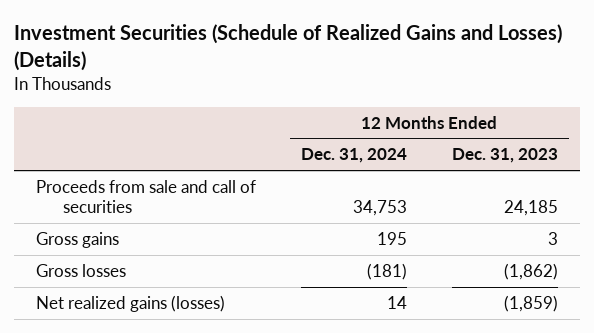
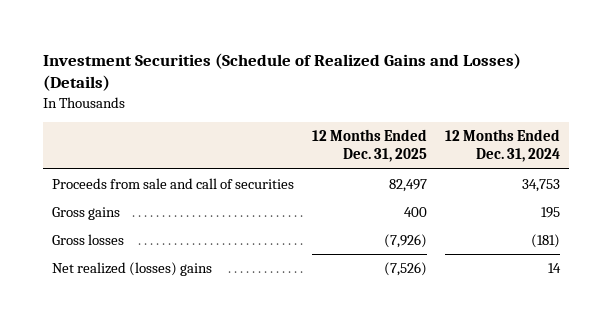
[451,148,558,164] Dec. 31, 2023 -> none
none -> [312,129,428,163] 12 Months Ended Dec. 31, 2025
[36,295,226,313] Net realized gains (losses) -> [52,262,213,277] Net realized (losses) gains

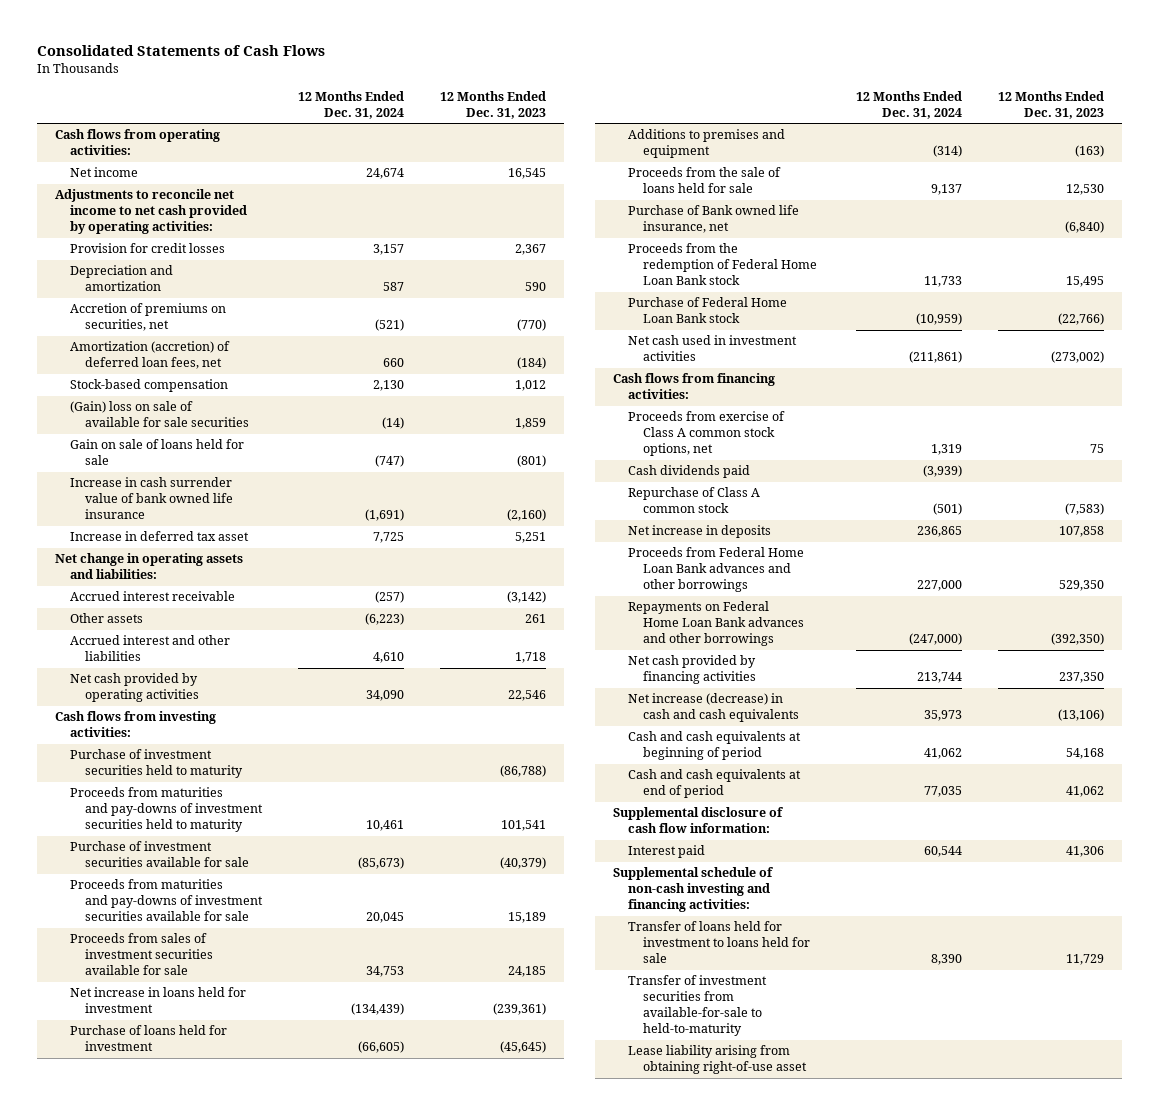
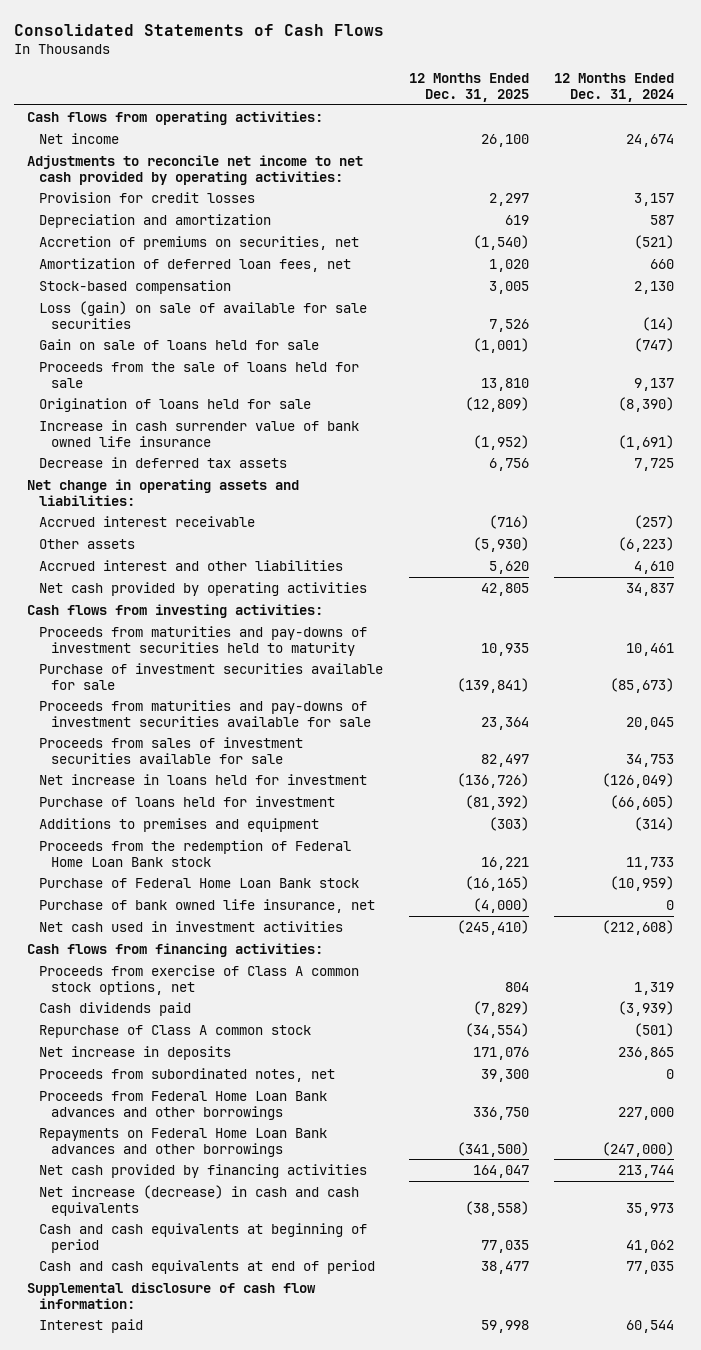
[439,90,546,119] 12 Months Ended Dec. 31, 2023 -> none
none -> [408,73,529,103] 12 Months Ended Dec. 31, 2025
[69,341,230,370] Amortization (accretion) of deferred loan fees, net -> [39,257,352,272] Amortization of deferred loan fees, net
[69,401,249,428] (Gain) loss on sale of available for sale securities -> [39,300,368,329] Loss (gain) on sale of available for sale securities
[627,167,781,194] Proceeds from the sale of loans held for sale -> [39,361,360,388] Proceeds from the sale of loans held for sale
none -> [39,397,312,412] Origination of loans held for sale
[69,531,249,542] Increase in deferred tax asset -> [39,456,288,468] Decrease in deferred tax assets
[365,690,404,702] 34,090 -> [625,582,674,596] 34,837
[69,749,243,779] Purchase of investment securities held to maturity -> none
[350,1003,404,1016] (134,439) -> [601,772,674,788] (126,049)
[627,205,799,234] Purchase of Bank owned life insurance, net -> none
none -> [39,898,376,913] Purchase of bank owned life insurance, net
[908,351,962,364] (211,861) -> [601,919,674,935] (212,608)
none -> [39,1067,336,1082] Proceeds from subordinated notes, net
[612,867,774,913] Supplemental schedule of non-cash investing and financing activities: -> none
[627,921,810,964] Transfer of loans held for investment to loans held for sale -> none
[627,975,767,1037] Transfer of investment securities from available-for-sale to held-to-maturity -> none
[627,1045,807,1075] Lease liability arising from obtaining right-of-use asset -> none

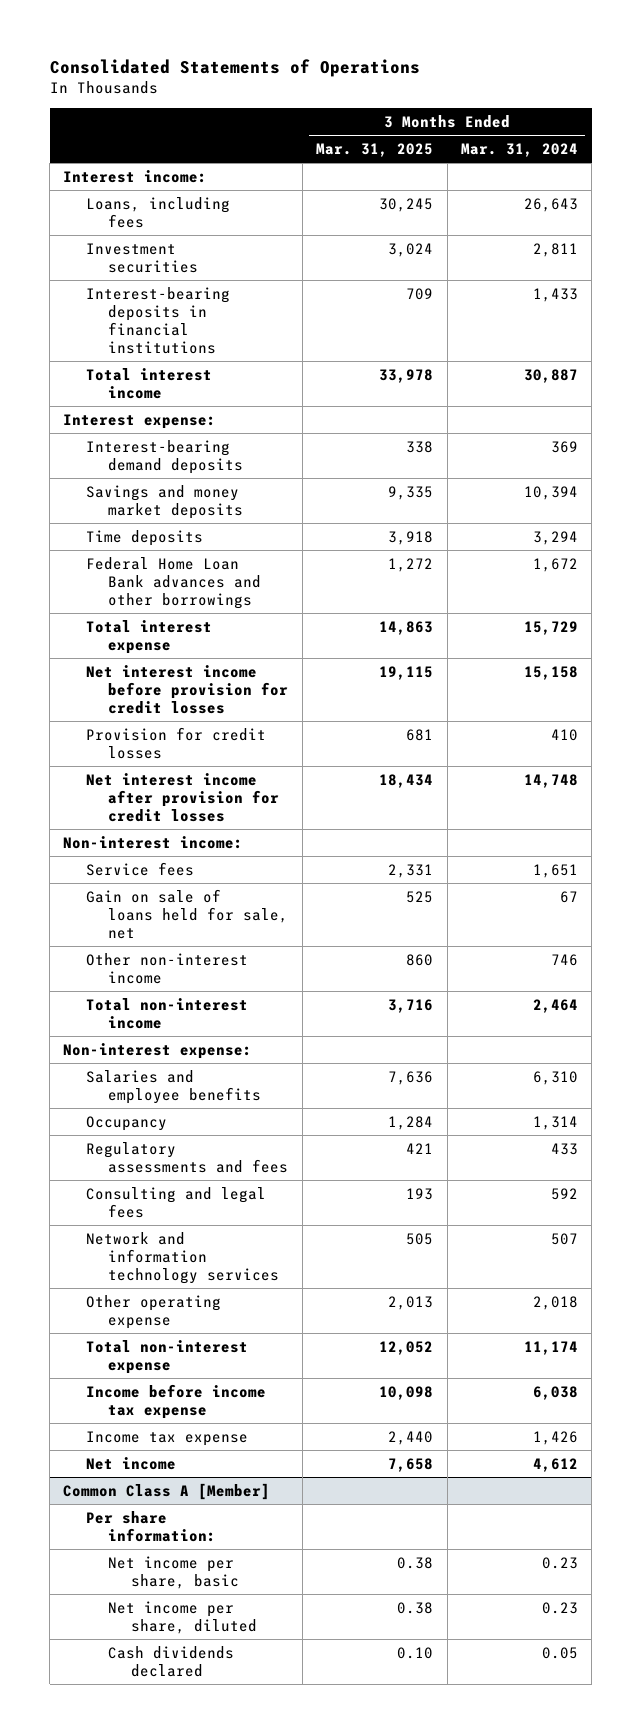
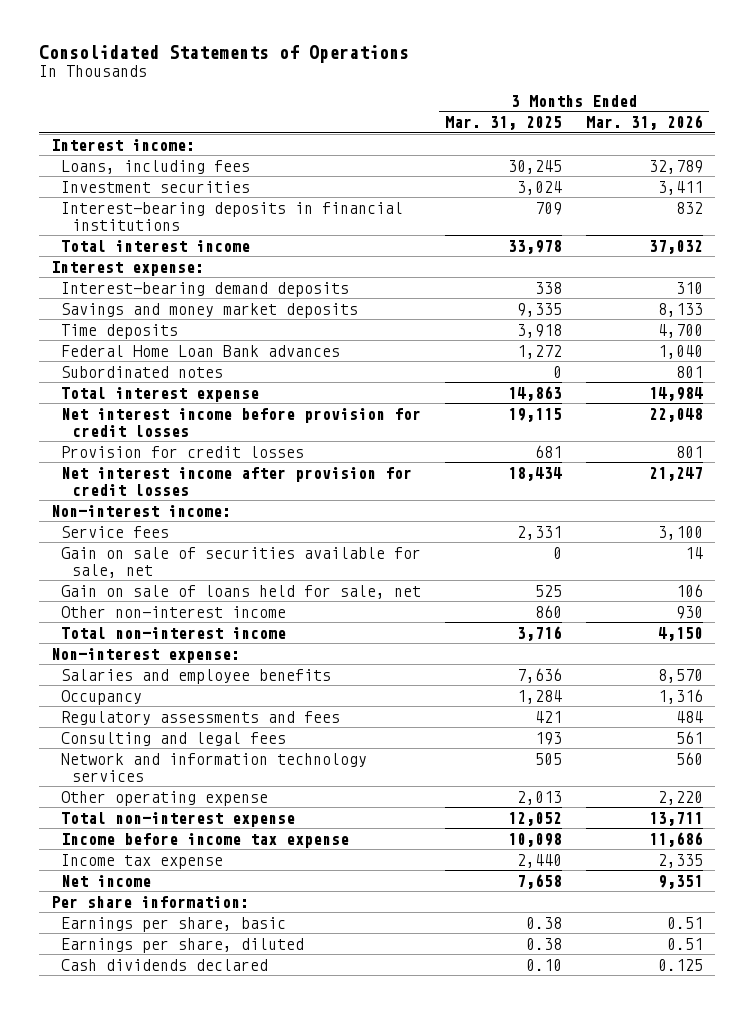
[460,143,578,158] Mar. 31, 2024 -> none
none -> [585,115,703,131] Mar. 31, 2026
[85,556,262,610] Federal Home Loan Bank advances and other borrowings -> [61,344,341,357] Federal Home Loan Bank advances
none -> [61,365,224,378] Subordinated notes
none -> [61,546,422,578] Gain on sale of securities available for sale, net
[63,1482,271,1500] Common Class A [Member] -> none
[108,1555,239,1589] Net income per share, basic -> [61,916,287,932] Earnings per share, basic
[108,1600,257,1634] Net income per share, diluted -> [61,937,305,953] Earnings per share, diluted

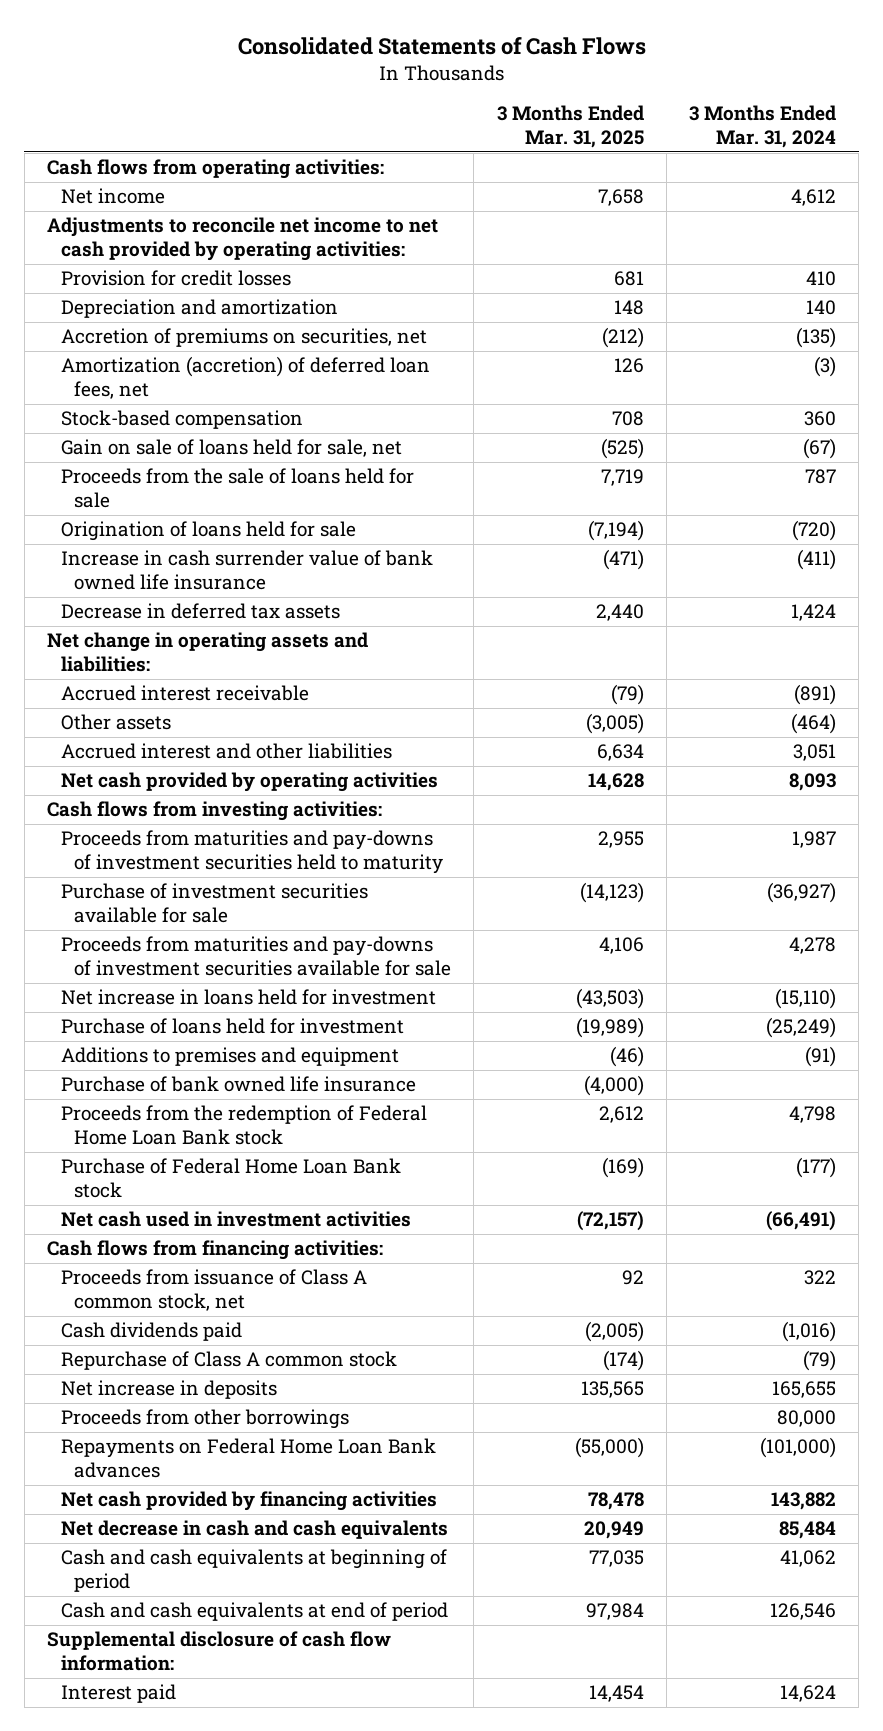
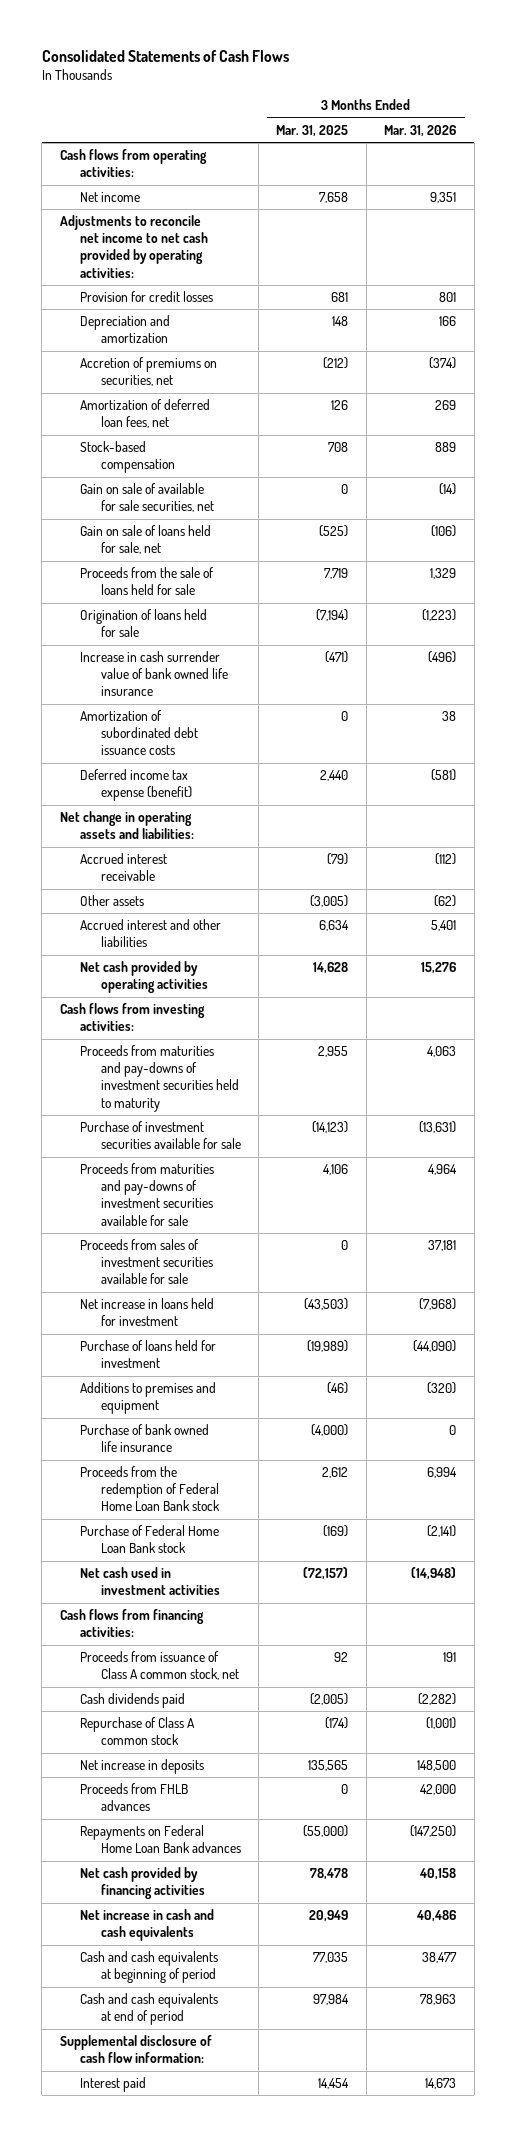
[688,104,836,148] 3 Months Ended Mar. 31, 2024 -> none
none -> [384,124,457,137] Mar. 31, 2026
[60,356,430,400] Amortization (accretion) of deferred loan fees, net -> [80,399,211,429] Amortization of deferred loan fees, net
none -> [80,483,214,513] Gain on sale of available for sale securities, net
none -> [80,710,198,756] Amortization of subordinated debt issuance costs
[60,603,340,620] Decrease in deferred tax assets -> [80,769,192,802] Deferred income tax expense (benefit)
none -> [80,1239,213,1285] Proceeds from sales of investment securities available for sale
[60,1409,349,1430] Proceeds from other borrowings -> none
none -> [80,1783,189,1812] Proceeds from FHLB advances
[60,1520,448,1540] Net decrease in cash and cash equivalents -> [80,1909,215,1942] Net increase in cash and cash equivalents

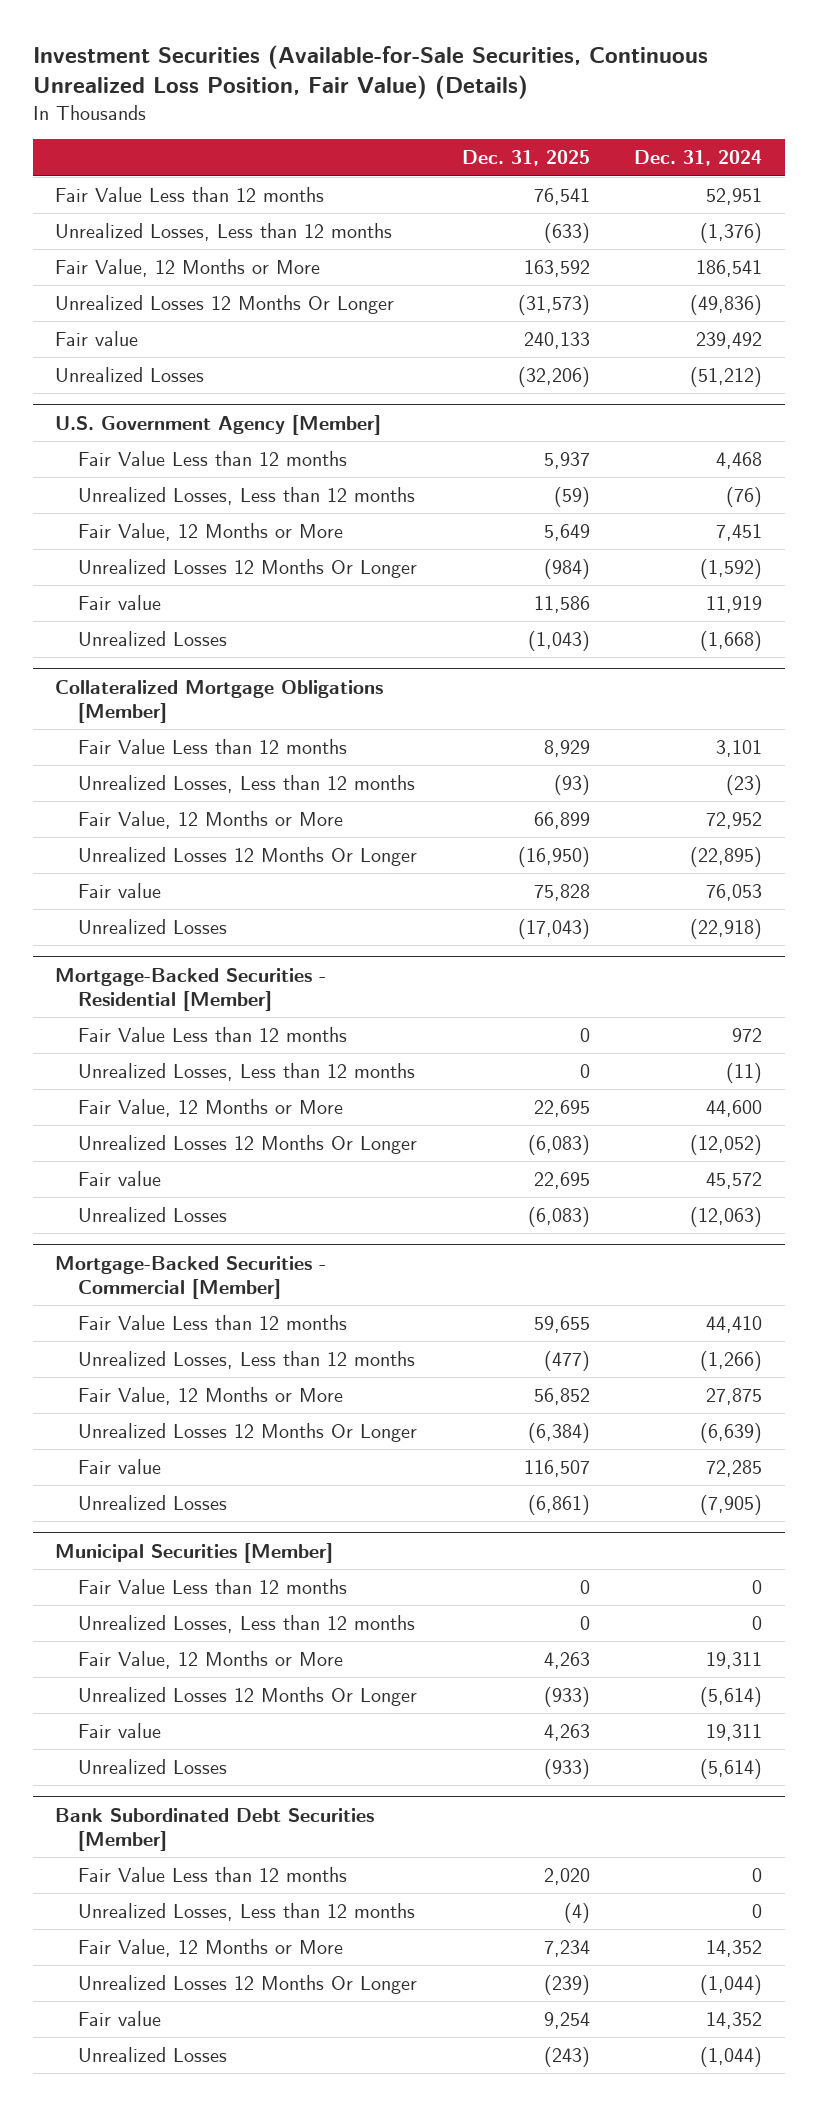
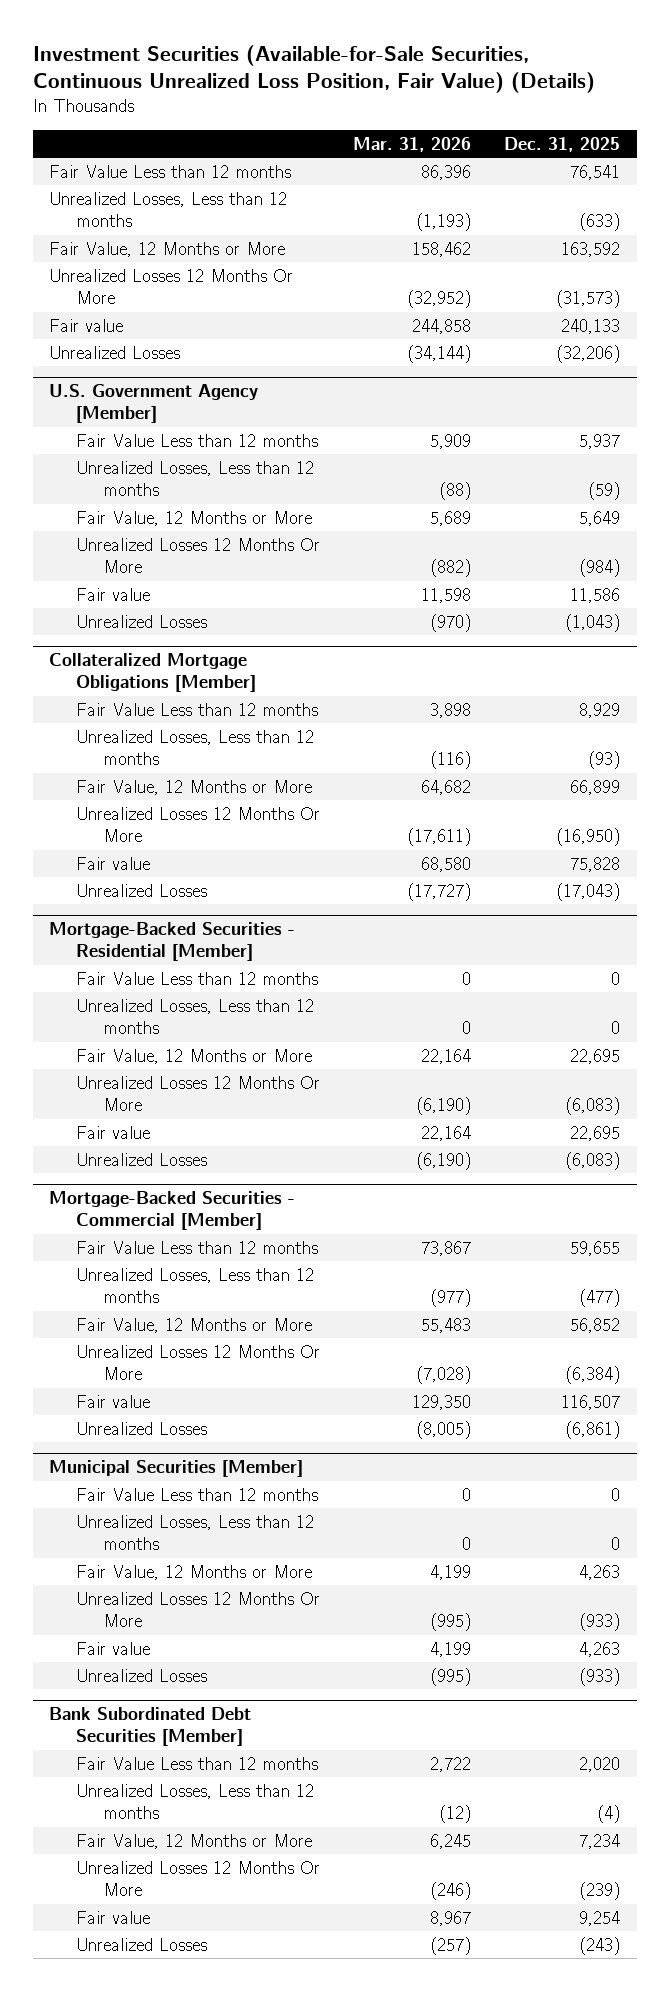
[634,150,763,167] Dec. 31, 2024 -> none
none -> [353,136,472,152] Mar. 31, 2026
[55,295,395,315] Unrealized Losses 12 Months Or Longer -> [49,268,294,305] Unrealized Losses 12 Months Or More
[78,559,418,579] Unrealized Losses 12 Months Or Longer -> [76,537,321,574] Unrealized Losses 12 Months Or More
[78,847,418,867] Unrealized Losses 12 Months Or Longer -> [76,806,321,843] Unrealized Losses 12 Months Or More
[78,1135,418,1155] Unrealized Losses 12 Months Or Longer -> [76,1075,321,1112] Unrealized Losses 12 Months Or More
[78,1423,418,1443] Unrealized Losses 12 Months Or Longer -> [76,1344,321,1381] Unrealized Losses 12 Months Or More
[78,1687,418,1707] Unrealized Losses 12 Months Or Longer -> [76,1591,321,1628] Unrealized Losses 12 Months Or More
[78,1975,418,1995] Unrealized Losses 12 Months Or Longer -> [76,1860,321,1897] Unrealized Losses 12 Months Or More

